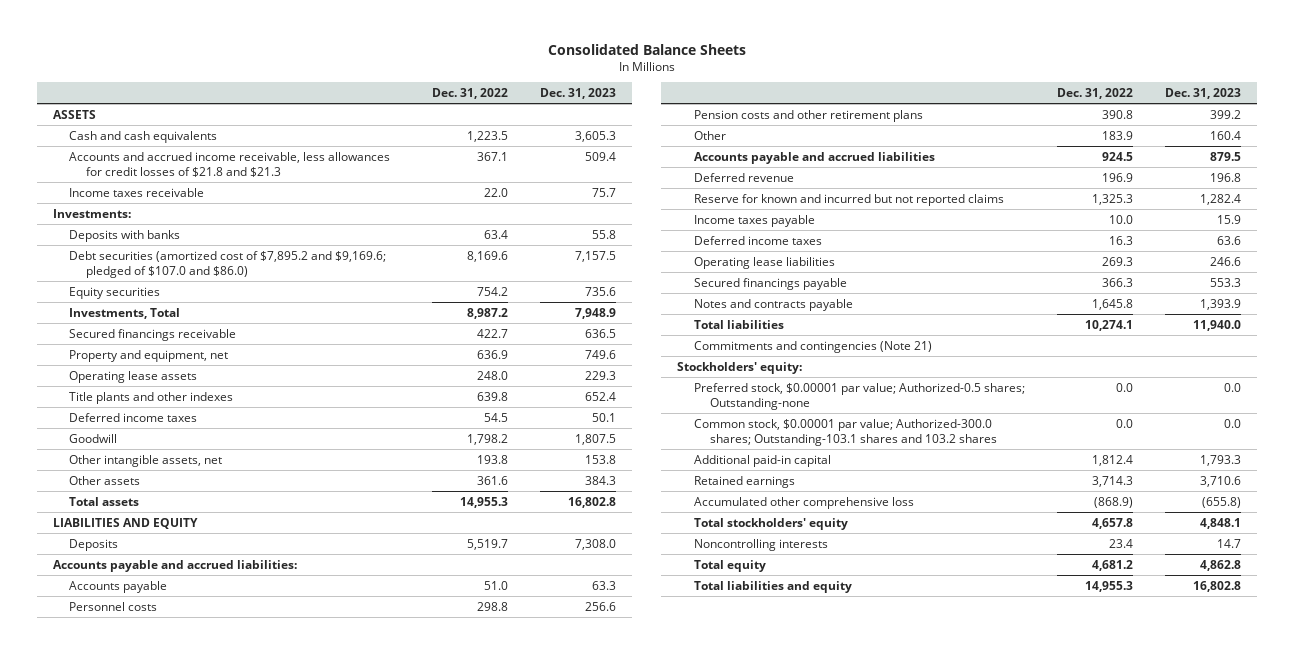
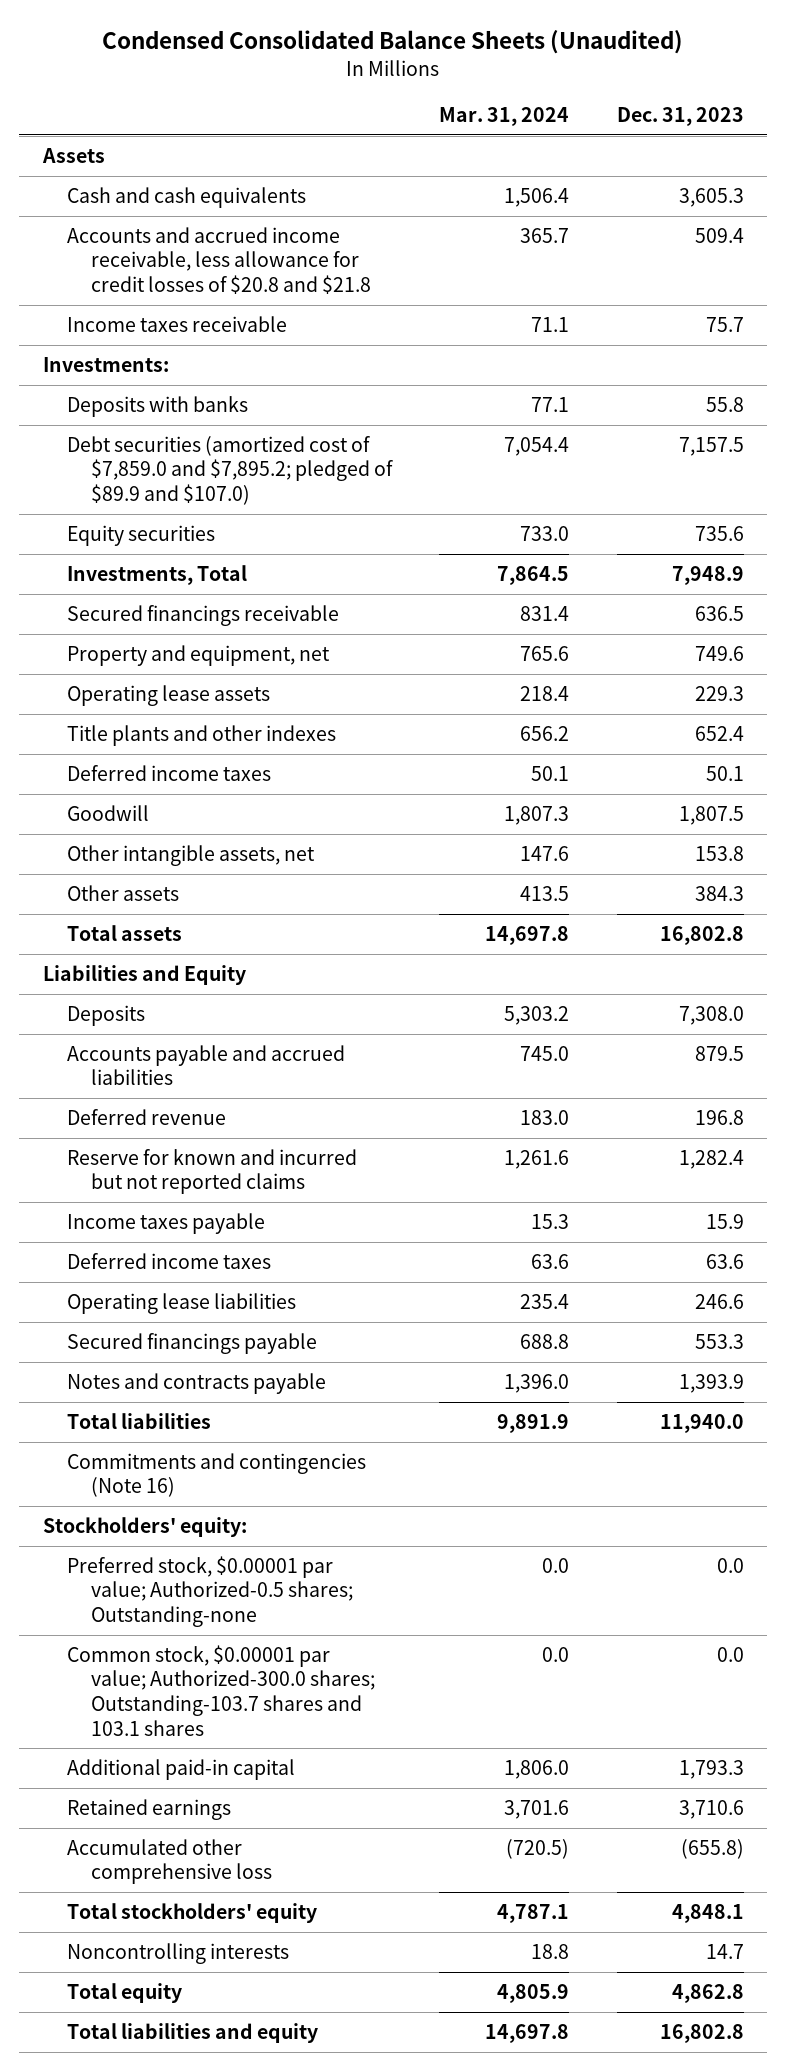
[547,43,746,55] Consolidated Balance Sheets -> [102,30,684,55] Condensed Consolidated Balance Sheets (Unaudited)
[432,88,509,100] Dec. 31, 2022 -> none
none -> [439,106,570,126] Mar. 31, 2024
[52,109,96,119] ASSETS -> [42,147,106,163] Assets
[69,151,391,177] Accounts and accrued income receivable, less allowances for credit losses of $21.8 and $21.3 -> [67,226,372,294] Accounts and accrued income receivable, less allowance for credit losses of $20.8 and $21.8
[69,250,387,278] Debt securities (amortized cost of $7,895.2 and $9,169.6; pledged of $107.0 and $86.0) -> [67,435,394,505] Debt securities (amortized cost of $7,859.0 and $7,895.2; pledged of $89.9 and $107.0)
[52,517,198,529] LIABILITIES AND EQUITY -> [43,964,247,985] Liabilities and Equity
[52,559,297,572] Accounts payable and accrued liabilities: -> none
[69,580,168,593] Accounts payable -> none
[69,601,158,611] Personnel costs -> none
[693,109,923,122] Pension costs and other retirement plans -> none
[693,130,726,140] Other -> none
[693,340,932,353] Commitments and contingencies (Note 21) -> [67,1452,367,1498] Commitments and contingencies (Note 16)
[693,418,998,446] Common stock, $0.00001 par value; Authorized-300.0 shares; Outstanding-103.1 shares and 103.2 shares -> [67,1644,376,1736] Common stock, $0.00001 par value; Authorized-300.0 shares; Outstanding-103.7 shares and 103.1 shares

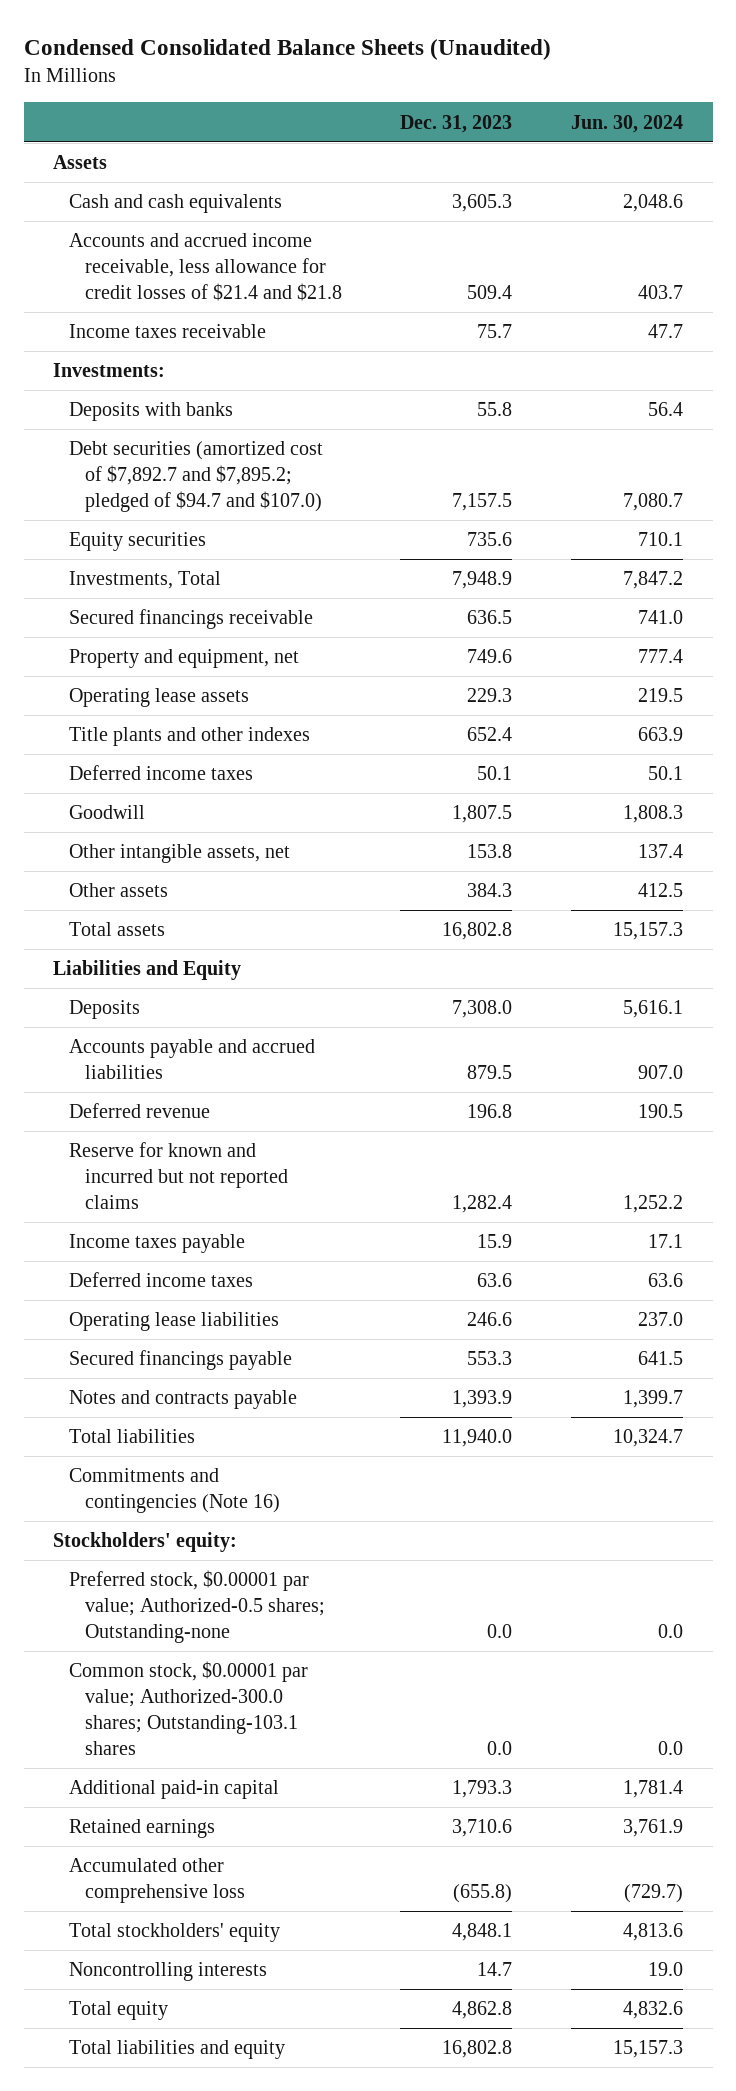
[439,106,570,126] Mar. 31, 2024 -> none
none -> [571,114,684,133] Jun. 30, 2024
[67,226,372,294] Accounts and accrued income receivable, less allowance for credit losses of $20.8 and $21.8 -> [69,233,342,302] Accounts and accrued income receivable, less allowance for credit losses of $21.4 and $21.8
[67,435,394,505] Debt securities (amortized cost of $7,859.0 and $7,895.2; pledged of $89.9 and $107.0) -> [69,441,324,513] Debt securities (amortized cost of $7,892.7 and $7,895.2; pledged of $94.7 and $107.0)
[67,1644,376,1736] Common stock, $0.00001 par value; Authorized-300.0 shares; Outstanding-103.7 shares and 103.1 shares -> [69,1661,309,1756] Common stock, $0.00001 par value; Authorized-300.0 shares; Outstanding-103.1 shares

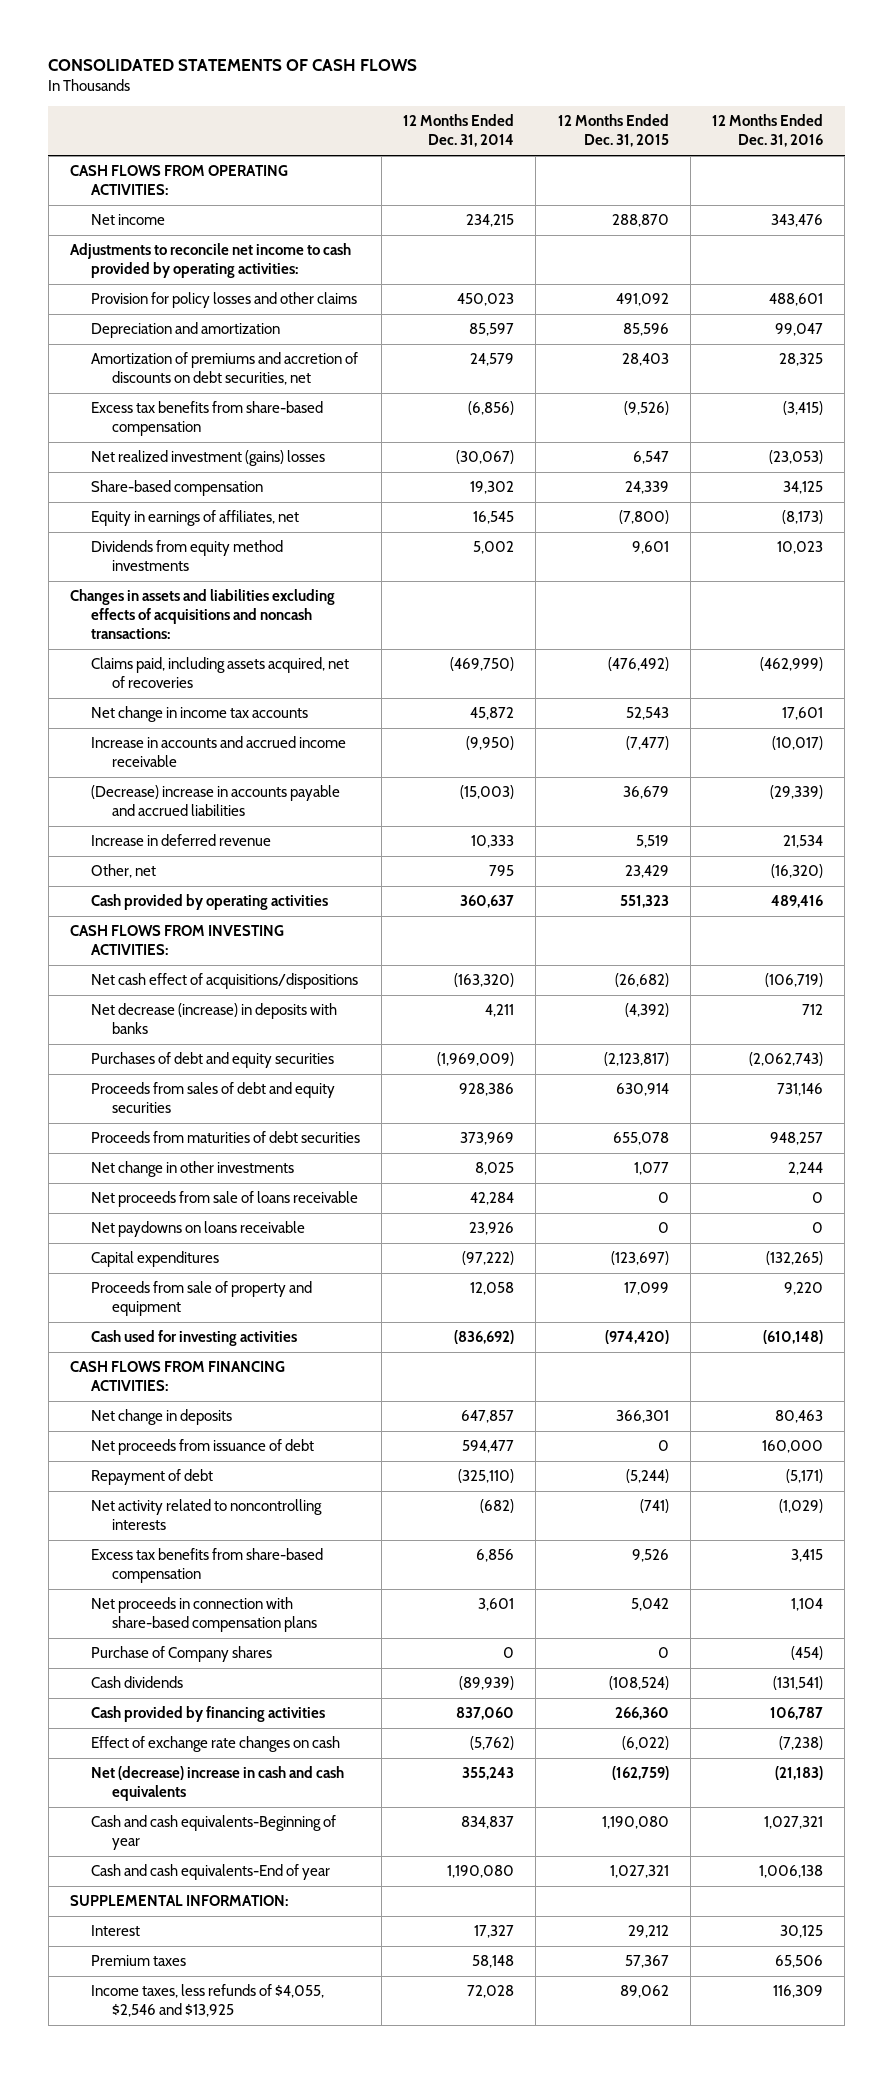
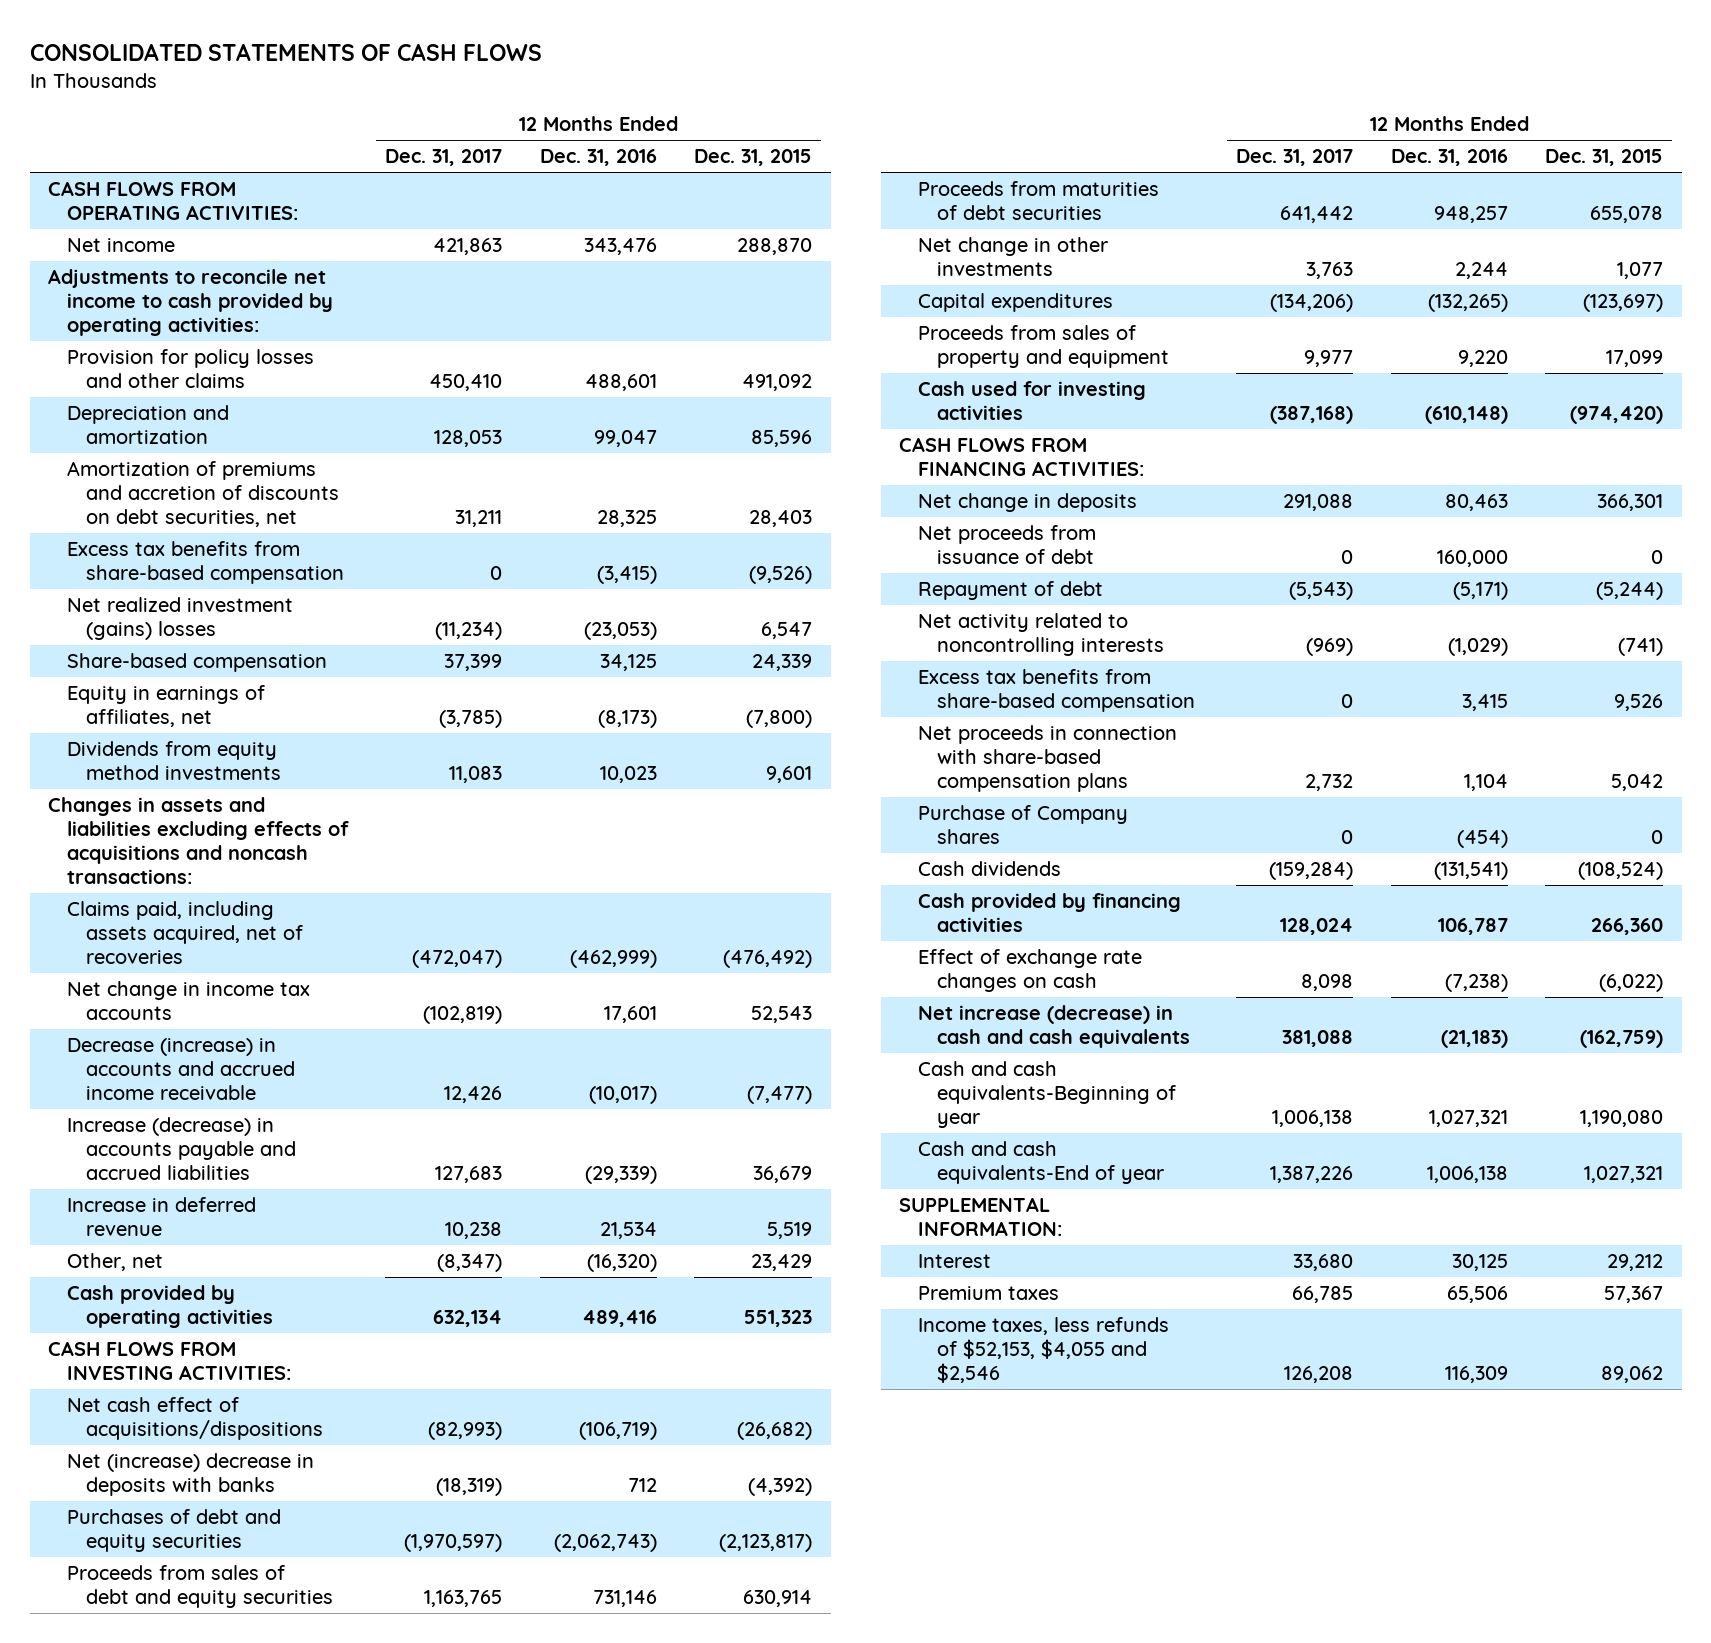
[403,114,515,148] 12 Months Ended Dec. 31, 2014 -> none
none -> [385,149,503,167] Dec. 31, 2017
[90,736,346,768] Increase in accounts and accrued income receivable -> [67,1038,296,1100] Decrease (increase) in accounts and accrued income receivable
[90,785,340,817] (Decrease) increase in accounts payable and accrued liabilities -> [67,1117,297,1180] Increase (decrease) in accounts payable and accrued liabilities
[90,1003,337,1035] Net decrease (increase) in deposits with banks -> [67,1453,315,1497] Net (increase) decrease in deposits with banks
[90,1191,358,1208] Net proceeds from sale of loans receivable -> none
[90,1221,305,1238] Net paydowns on loans receivable -> none
[90,1281,312,1317] Proceeds from sale of property and equipment -> [918,325,1170,369] Proceeds from sales of property and equipment
[90,1766,344,1802] Net (decrease) increase in cash and cash equivalents -> [918,1005,1191,1049] Net increase (decrease) in cash and cash equivalents
[90,1984,324,2018] Income taxes, less refunds of $4,055, $2,546 and $13,925 -> [918,1317,1170,1383] Income taxes, less refunds of $52,153, $4,055 and $2,546

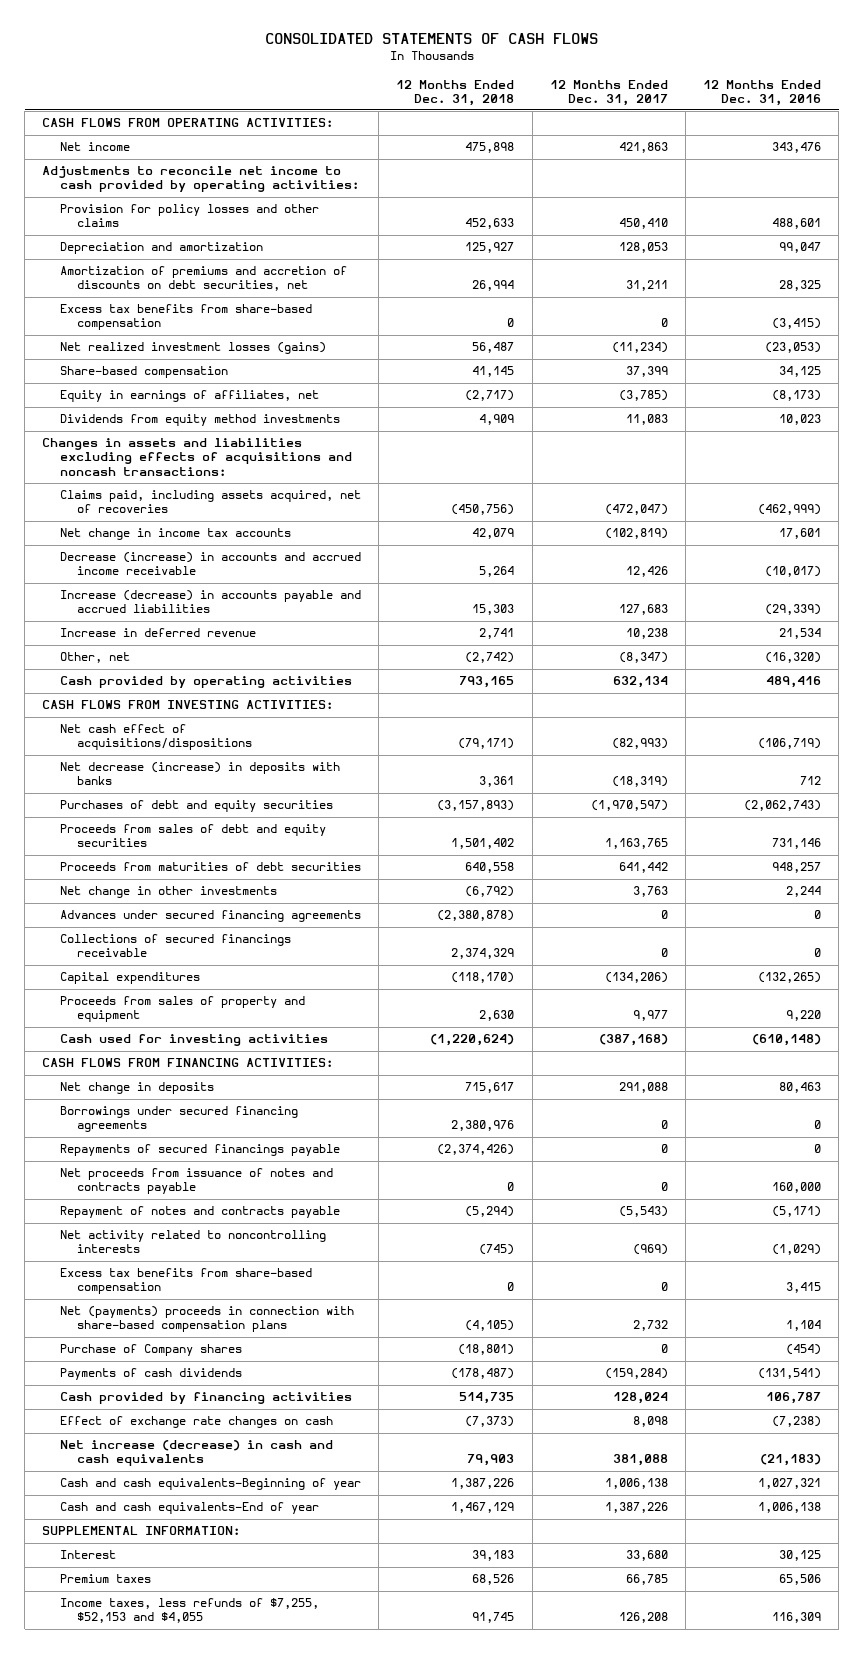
[693,149,812,167] Dec. 31, 2015 -> none
none -> [396,79,515,106] 12 Months Ended Dec. 31, 2018
[67,597,294,641] Net realized investment (gains) losses -> [59,342,326,355] Net realized investment losses (gains)
[67,1453,315,1497] Net (increase) decrease in deposits with banks -> [59,762,340,786] Net decrease (increase) in deposits with banks
none -> [59,910,361,923] Advances under secured financing agreements
none -> [59,934,291,958] Collections of secured financings receivable
none -> [59,1106,298,1133] Borrowings under secured financing agreements
none -> [59,1144,340,1157] Repayments of secured financings payable
[918,525,1097,565] Net proceeds from issuance of debt -> [59,1168,333,1195] Net proceeds from issuance of notes and contracts payable
[918,581,1104,601] Repayment of debt -> [59,1206,340,1219] Repayment of notes and contracts payable
[918,725,1178,792] Net proceeds in connection with share-based compensation plans -> [59,1306,354,1333] Net (payments) proceeds in connection with share-based compensation plans
[918,861,1062,877] Cash dividends -> [59,1368,242,1381] Payments of cash dividends
[918,1317,1170,1383] Income taxes, less refunds of $52,153, $4,055 and $2,546 -> [59,1598,319,1624] Income taxes, less refunds of $7,255, $52,153 and $4,055

